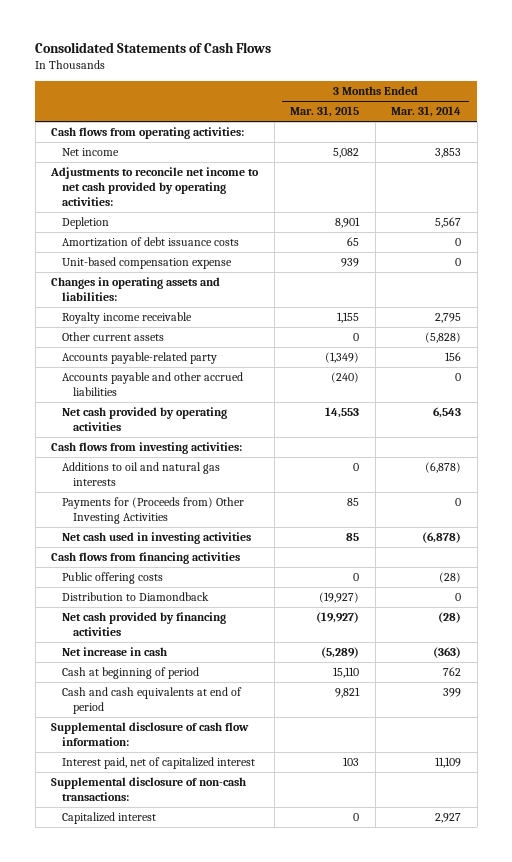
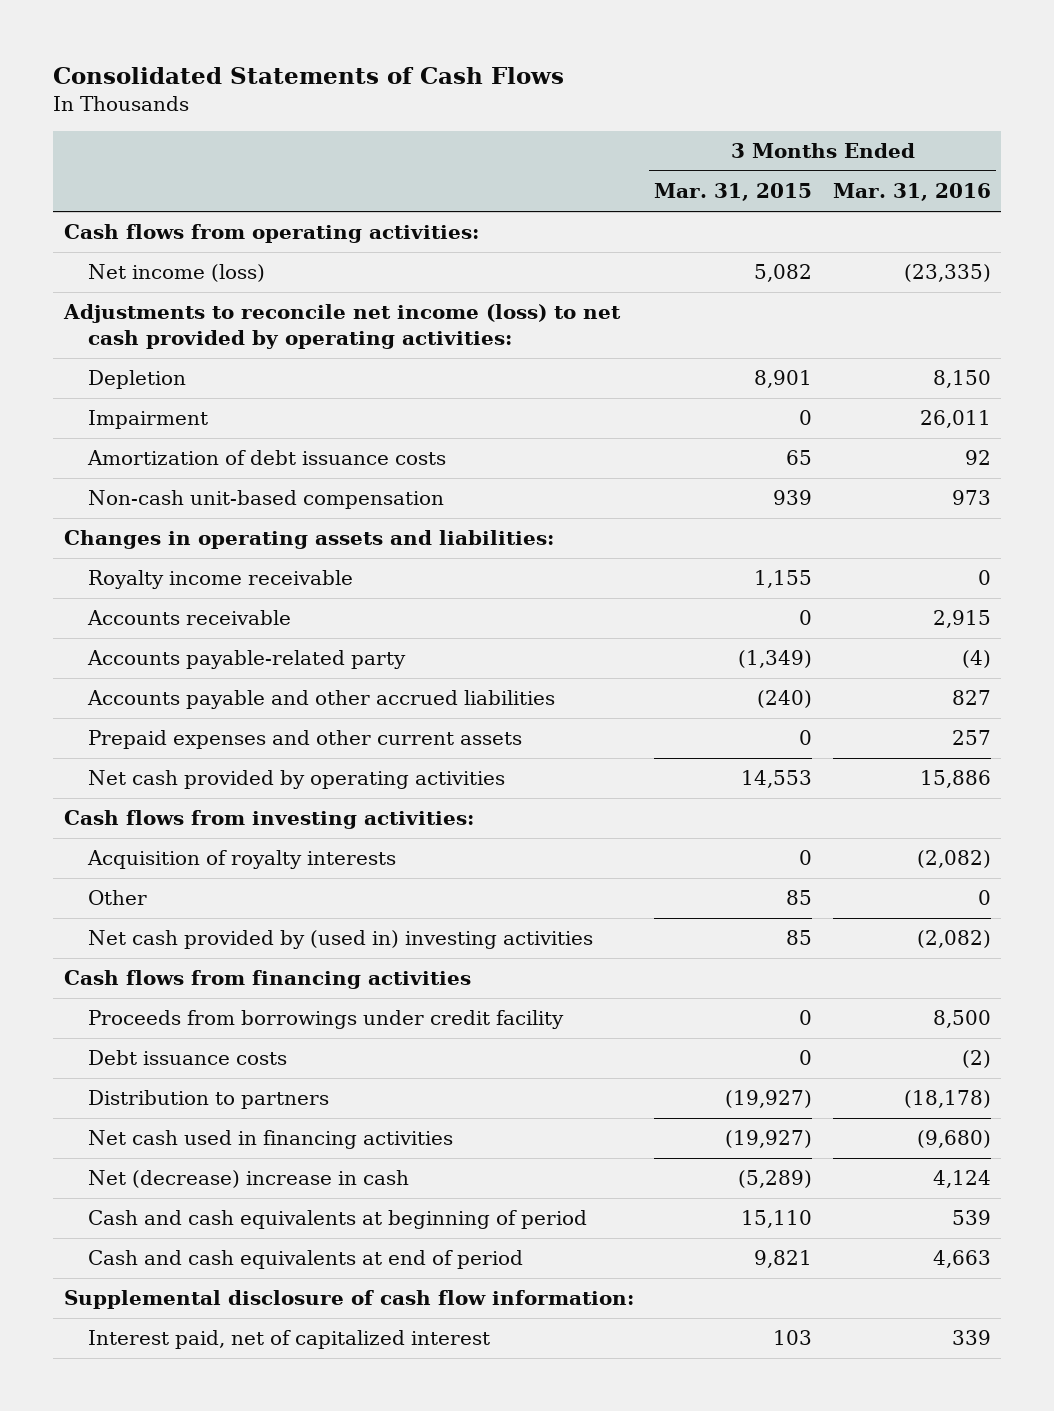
[391,106,462,118] Mar. 31, 2014 -> none
none -> [832,183,991,202] Mar. 31, 2016
[62,148,120,157] Net income -> [87,264,265,283] Net income (loss)
[50,167,260,207] Adjustments to reconcile net income to net cash provided by operating activities: -> [62,304,621,349] Adjustments to reconcile net income (loss) to net cash provided by operating activities:
none -> [87,410,208,430] Impairment
[62,257,233,270] Unit-based compensation expense -> [87,490,444,510] Non-cash unit-based compensation
[62,332,165,342] Other current assets -> none
none -> [86,610,291,626] Accounts receivable
none -> [87,730,522,750] Prepaid expenses and other current assets
[62,462,221,487] Additions to oil and natural gas interests -> none
none -> [86,850,396,870] Acquisition of royalty interests
[62,497,245,525] Payments for (Proceeds from) Other Investing Activities -> [87,890,147,906] Other
[62,532,252,545] Net cash used in investing activities -> [87,930,593,950] Net cash provided by (used in) investing activities
[62,572,164,585] Public offering costs -> none
none -> [87,1010,564,1030] Proceeds from borrowings under credit facility
none -> [87,1050,287,1066] Debt issuance costs
[62,592,210,602] Distribution to Diamondback -> [87,1090,329,1110] Distribution to partners
[62,612,227,637] Net cash provided by financing activities -> [87,1130,453,1150] Net cash used in financing activities
[62,647,168,657] Net increase in cash -> [87,1170,409,1189] Net (decrease) increase in cash
[62,667,200,680] Cash at beginning of period -> [87,1210,587,1230] Cash and cash equivalents at beginning of period
[51,777,247,802] Supplemental disclosure of non-cash transactions: -> none
[62,812,157,825] Capitalized interest -> none

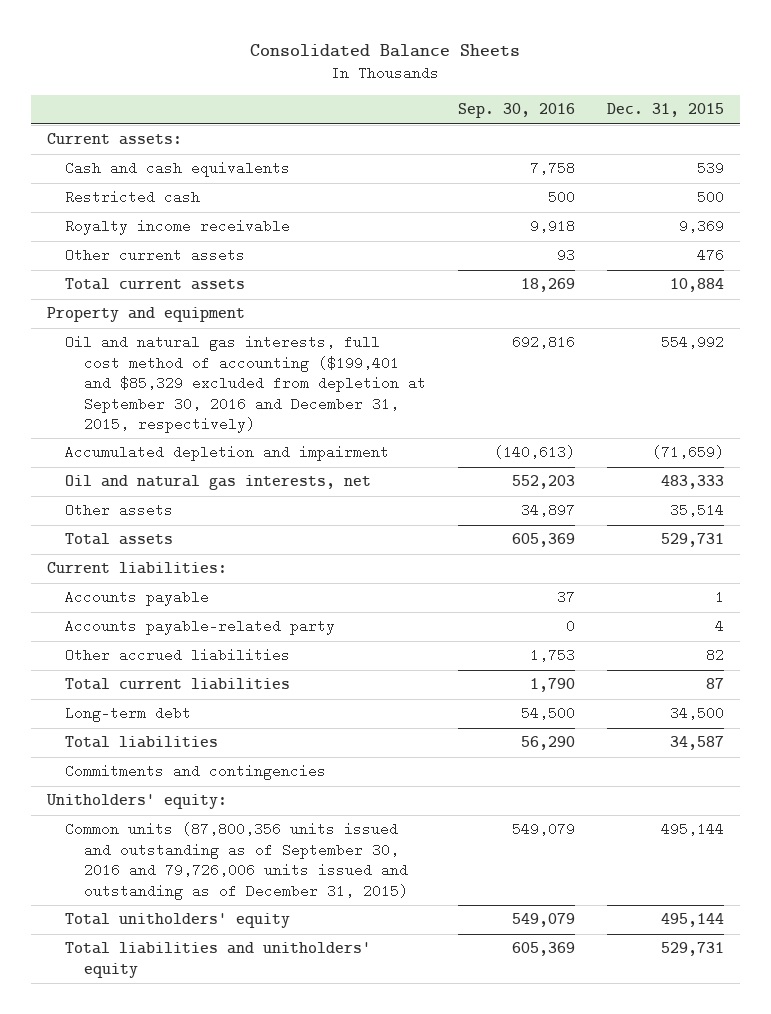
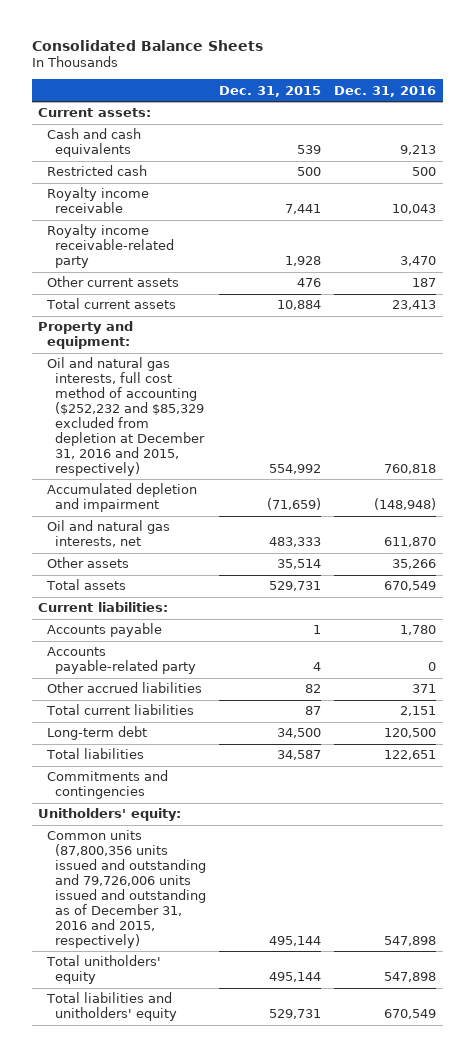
[457,103,575,119] Sep. 30, 2016 -> none
none -> [334,85,437,97] Dec. 31, 2016
[678,219,724,234] 9,369 -> [285,204,322,215] 7,441
none -> [46,224,175,269] Royalty income receivable-related party
[47,307,246,323] Property and equipment -> [38,321,134,350] Property and equipment:
[65,335,426,433] Oil and natural gas interests, full cost method of accounting ($199,401 and $85,329 excluded from depletion at September 30, 2016 and December 31, 2015, respectively) -> [46,357,206,476] Oil and natural gas interests, full cost method of accounting ($252,232 and $85,329 excluded from depletion at December 31, 2016 and 2015, respectively)
[65,822,408,900] Common units (87,800,356 units issued and outstanding as of September 30, 2016 and 79,726,006 units issued and outstanding as of December 31, 2015) -> [46,830,207,948] Common units (87,800,356 units issued and outstanding and 79,726,006 units issued and outstanding as of December 31, 2016 and 2015, respectively)

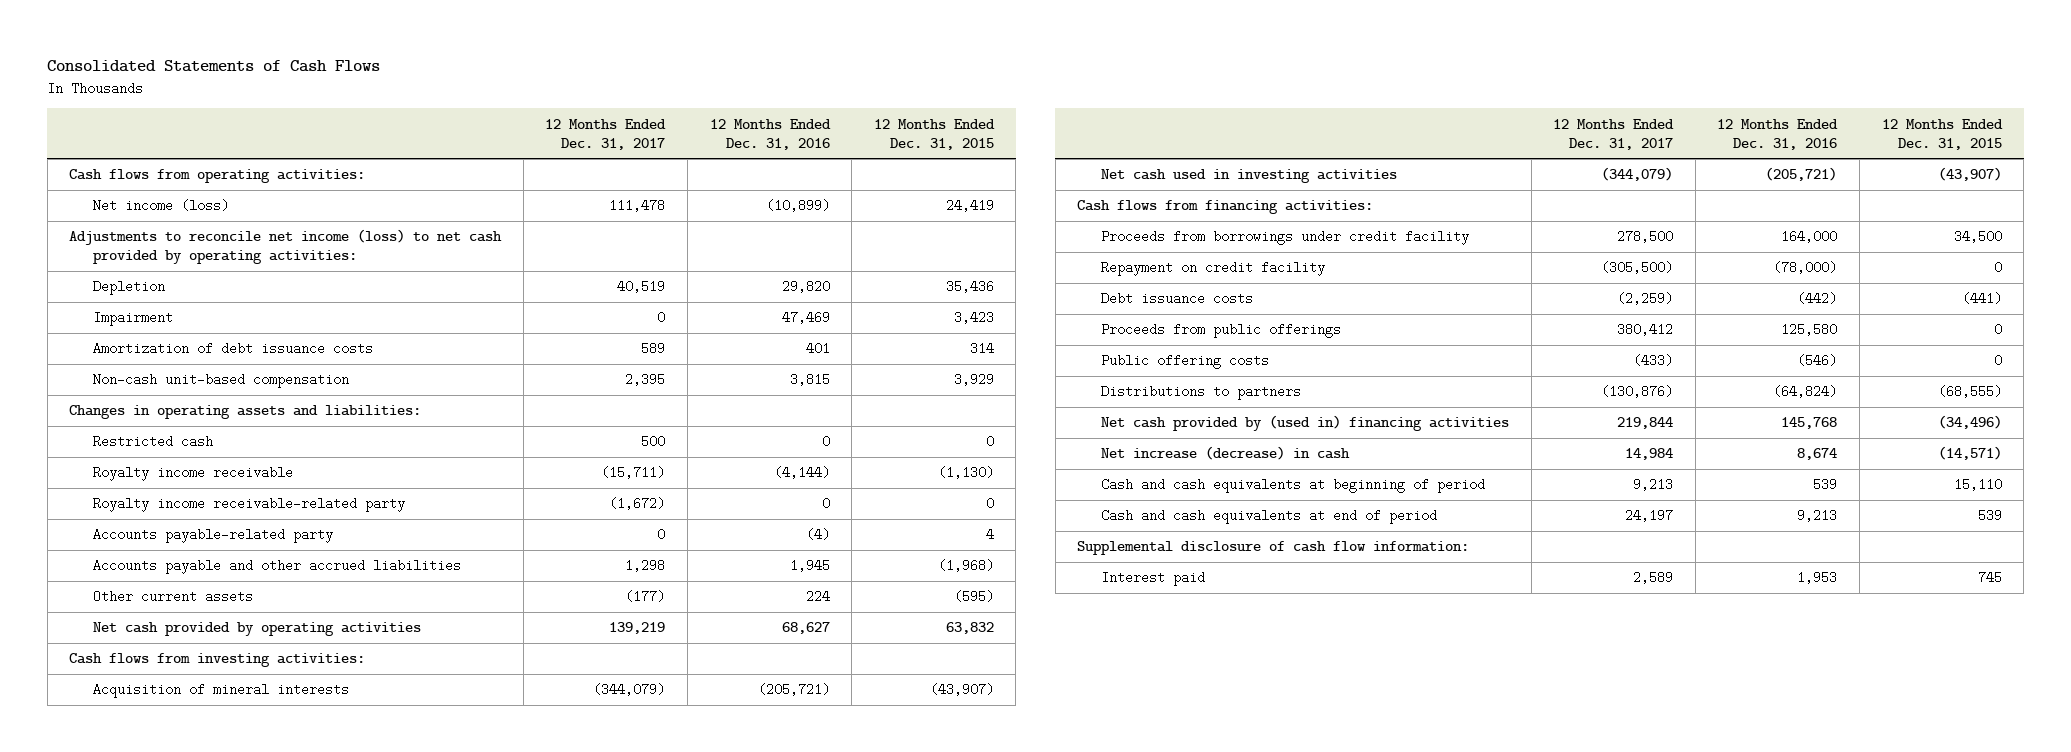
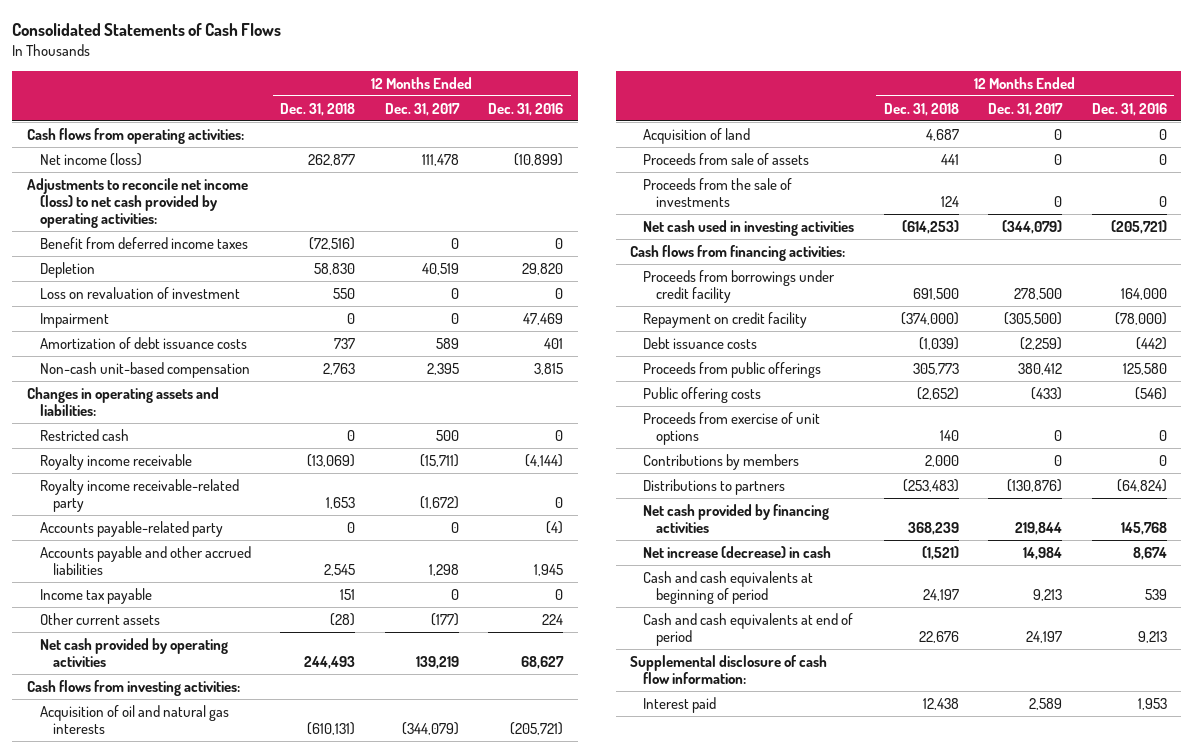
[873,118,995,150] 12 Months Ended Dec. 31, 2015 -> none
none -> [280,102,356,116] Dec. 31, 2018
none -> [39,236,248,249] Benefit from deferred income taxes
none -> [39,286,240,299] Loss on revaluation of investment
none -> [39,587,152,604] Income tax payable
[93,683,350,699] Acquisition of mineral interests -> [39,704,229,735] Acquisition of oil and natural gas interests
none -> [643,127,751,144] Acquisition of land
none -> [643,152,810,165] Proceeds from sale of assets
none -> [643,177,793,208] Proceeds from the sale of investments
none -> [643,411,821,446] Proceeds from exercise of unit options
none -> [643,453,800,470] Contributions by members
[1101,415,1510,432] Net cash provided by (used in) financing activities -> [643,503,830,534] Net cash provided by financing activities

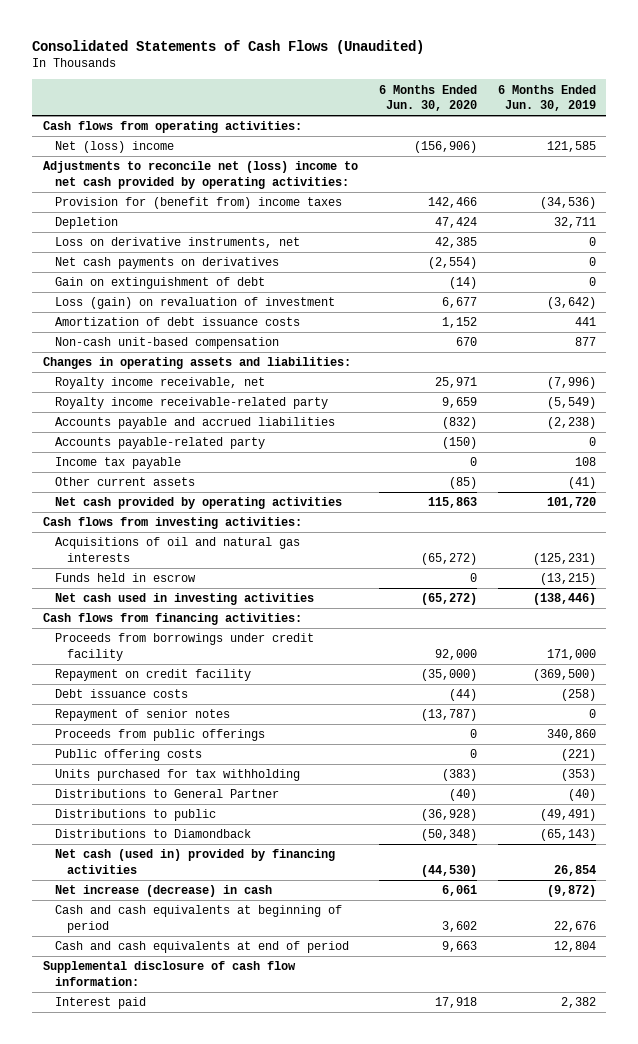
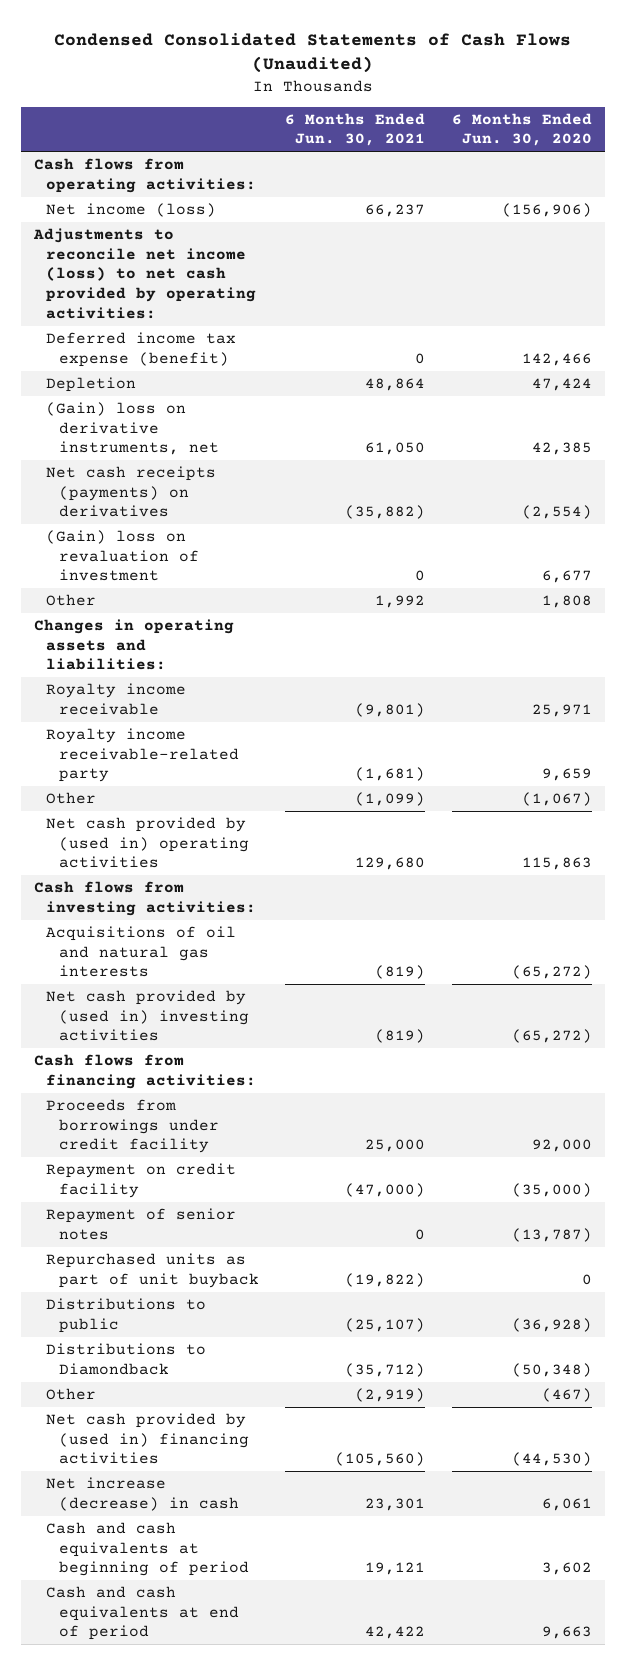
[32,39,425,54] Consolidated Statements of Cash Flows (Unaudited) -> [53,33,571,74] Condensed Consolidated Statements of Cash Flows (Unaudited)
[497,84,596,112] 6 Months Ended Jun. 30, 2019 -> none
none -> [285,112,426,147] 6 Months Ended Jun. 30, 2021
[54,141,174,154] Net (loss) income -> [46,203,217,218] Net income (loss)
[42,161,358,189] Adjustments to reconcile net (loss) income to net cash provided by operating activities: -> [32,228,257,319] Adjustments to reconcile net income (loss) to net cash provided by operating activities:
[54,197,342,210] Provision for (benefit from) income taxes -> [46,332,237,367] Deferred income tax expense (benefit)
[54,277,265,290] Gain on extinguishment of debt -> none
[54,317,300,327] Amortization of debt issuance costs -> none
[54,337,279,350] Non-cash unit-based compensation -> none
[54,237,300,249] Loss on derivative instruments, net -> [46,402,219,456] (Gain) loss on derivative instruments, net
[54,257,279,270] Net cash payments on derivatives -> [46,466,217,518] Net cash receipts (payments) on derivatives
[54,297,335,310] Loss (gain) on revaluation of investment -> [46,530,199,582] (Gain) loss on revaluation of investment
none -> [46,594,97,607] Other
[54,377,265,390] Royalty income receivable, net -> [46,683,187,715] Royalty income receivable
[54,417,335,430] Accounts payable and accrued liabilities -> none
[54,437,265,450] Accounts payable-related party -> none
[54,457,181,470] Income tax payable -> none
[54,477,195,487] Other current assets -> none
none -> [46,792,97,805] Other
[54,497,342,510] Net cash provided by operating activities -> [46,817,249,869] Net cash provided by (used in) operating activities
[54,573,196,583] Funds held in escrow -> none
[54,593,314,606] Net cash used in investing activities -> [46,990,249,1042] Net cash provided by (used in) investing activities
[54,689,188,699] Debt issuance costs -> none
[54,729,265,742] Proceeds from public offerings -> none
[54,749,202,762] Public offering costs -> none
[54,769,300,782] Units purchased for tax withholding -> none
[54,789,279,799] Distributions to General Partner -> none
none -> [46,1253,259,1288] Repurchased units as part of unit buyback
none -> [46,1388,97,1401] Other
[54,849,335,874] Net cash (used in) provided by financing activities -> [46,1413,249,1465] Net cash provided by (used in) financing activities
[42,961,296,986] Supplemental disclosure of cash flow information: -> none
[54,997,146,1010] Interest paid -> none

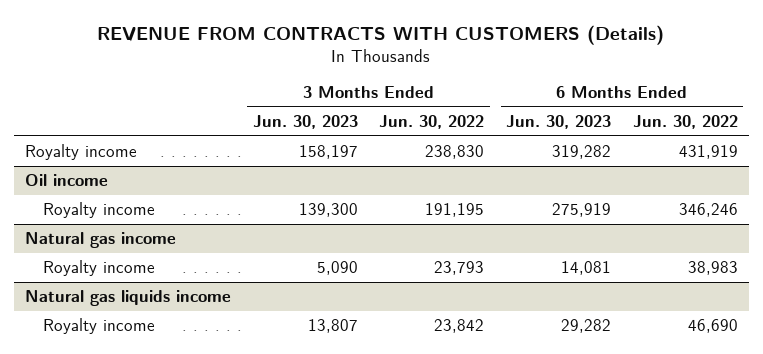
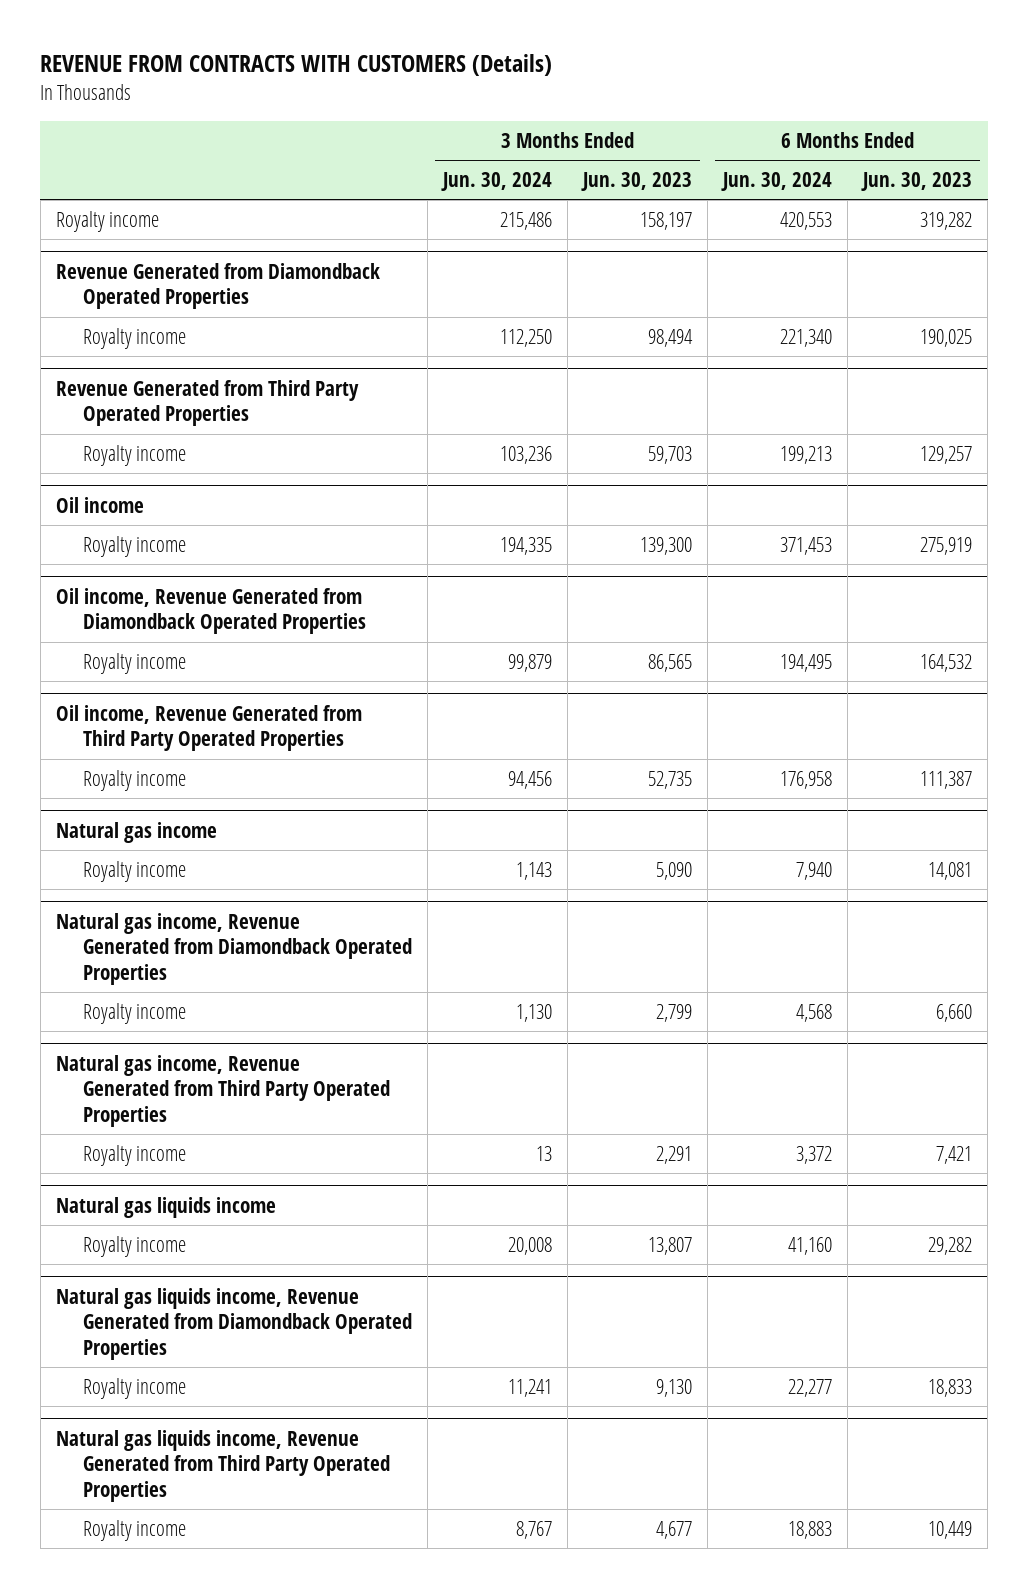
[379,114,485,129] Jun. 30, 2022 -> none
[632,114,738,129] Jun. 30, 2022 -> none
none -> [440,172,552,192] Jun. 30, 2024
none -> [721,172,833,192] Jun. 30, 2024
none -> [55,262,380,310] Revenue Generated from Diamondback Operated Properties
none -> [82,327,186,349] Royalty income
none -> [55,379,359,427] Revenue Generated from Third Party Operated Properties
none -> [82,444,186,466] Royalty income
none -> [55,587,366,635] Oil income, Revenue Generated from Diamondback Operated Properties
none -> [82,652,186,674] Royalty income
none -> [55,704,362,752] Oil income, Revenue Generated from Third Party Operated Properties
none -> [82,769,186,791] Royalty income
none -> [55,912,412,986] Natural gas income, Revenue Generated from Diamondback Operated Properties
none -> [82,1002,186,1024] Royalty income
none -> [55,1054,390,1128] Natural gas income, Revenue Generated from Third Party Operated Properties
none -> [82,1144,186,1166] Royalty income
none -> [55,1287,412,1361] Natural gas liquids income, Revenue Generated from Diamondback Operated Properties
none -> [82,1377,186,1399] Royalty income
none -> [55,1429,390,1503] Natural gas liquids income, Revenue Generated from Third Party Operated Properties
none -> [82,1519,186,1541] Royalty income

